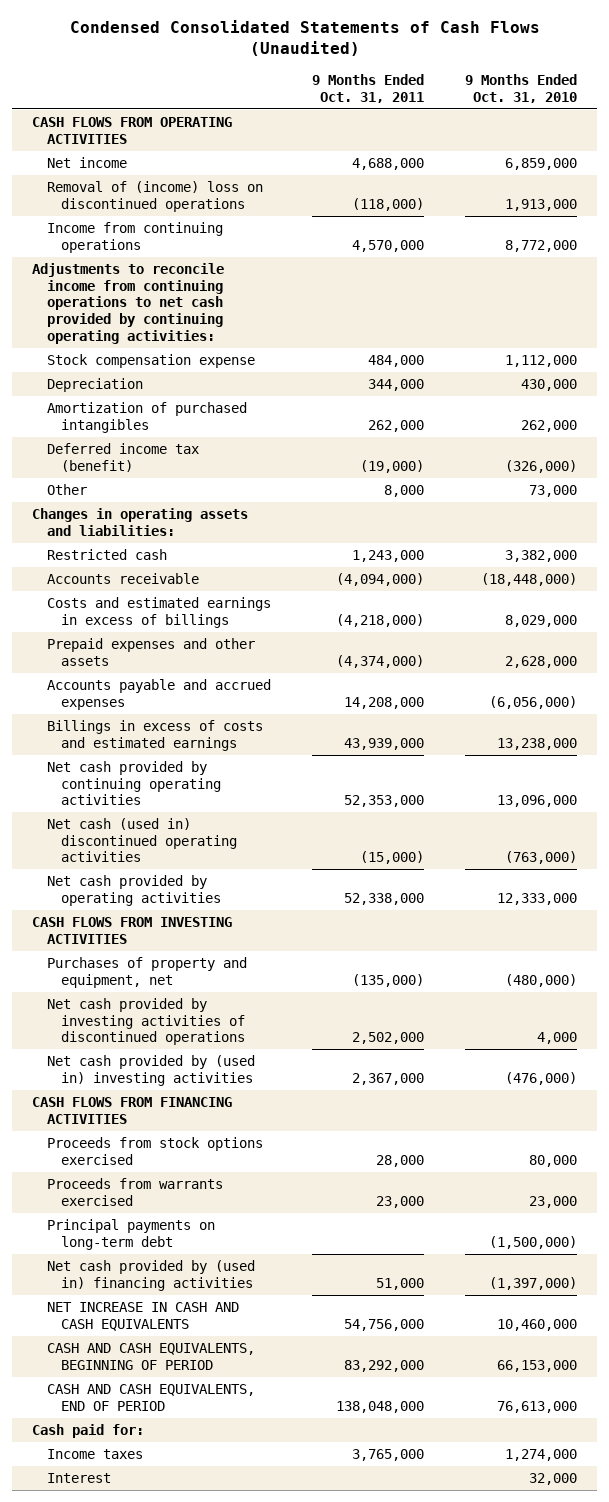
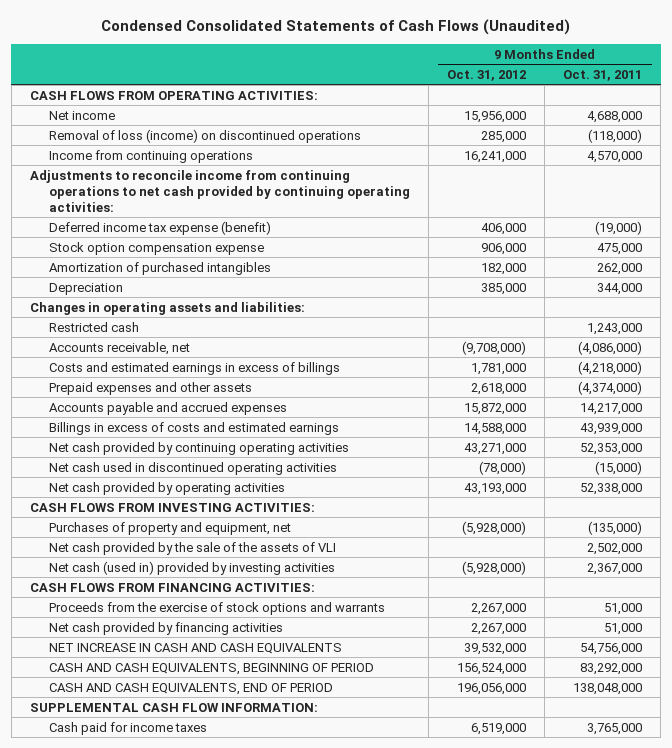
[464,73,577,103] 9 Months Ended Oct. 31, 2010 -> none
none -> [446,69,526,81] Oct. 31, 2012
[32,116,233,144] CASH FLOWS FROM OPERATING ACTIVITIES -> [29,90,318,100] CASH FLOWS FROM OPERATING ACTIVITIES:
[46,180,263,212] Removal of (income) loss on discontinued operations -> [48,128,361,143] Removal of loss (income) on discontinued operations
none -> [48,220,271,235] Deferred income tax expense (benefit)
[46,353,255,368] Stock compensation expense -> [48,241,264,255] Stock option compensation expense
[367,354,424,367] 484,000 -> [597,242,643,255] 475,000
[46,442,199,472] Deferred income tax (benefit) -> none
[46,483,87,495] Other -> none
[46,377,143,392] Depreciation -> [48,282,123,295] Depreciation
[46,572,199,584] Accounts receivable -> [48,341,190,355] Accounts receivable, net
[335,572,424,586] (4,094,000) -> [578,340,643,355] (4,086,000)
[343,696,424,709] 14,208,000 -> [580,402,643,415] 14,217,000
[46,817,238,863] Net cash (used in) discontinued operating activities -> [48,461,337,475] Net cash used in discontinued operating activities
[32,916,233,944] CASH FLOWS FROM INVESTING ACTIVITIES -> [29,502,315,512] CASH FLOWS FROM INVESTING ACTIVITIES:
[46,1177,223,1206] Proceeds from warrants exercised -> none
[46,1218,215,1250] Principal payments on long-term debt -> none
[46,997,246,1046] Net cash provided by investing activities of discontinued operations -> [48,541,336,555] Net cash provided by the sale of the assets of VLI
[46,1054,255,1086] Net cash provided by (used in) investing activities -> [48,560,335,575] Net cash (used in) provided by investing activities
[32,1096,233,1124] CASH FLOWS FROM FINANCING ACTIVITIES -> [29,582,315,592] CASH FLOWS FROM FINANCING ACTIVITIES:
[46,1136,263,1165] Proceeds from stock options exercised -> [48,601,385,615] Proceeds from the exercise of stock options and warrants
[375,1154,424,1167] 28,000 -> [604,602,643,615] 51,000
[46,1259,255,1291] Net cash provided by (used in) financing activities -> [48,621,283,635] Net cash provided by financing activities
[32,1423,145,1438] Cash paid for: -> none
[46,1472,111,1483] Interest -> none
none -> [29,702,318,712] SUPPLEMENTAL CASH FLOW INFORMATION:
[46,1448,143,1459] Income taxes -> [48,721,207,735] Cash paid for income taxes

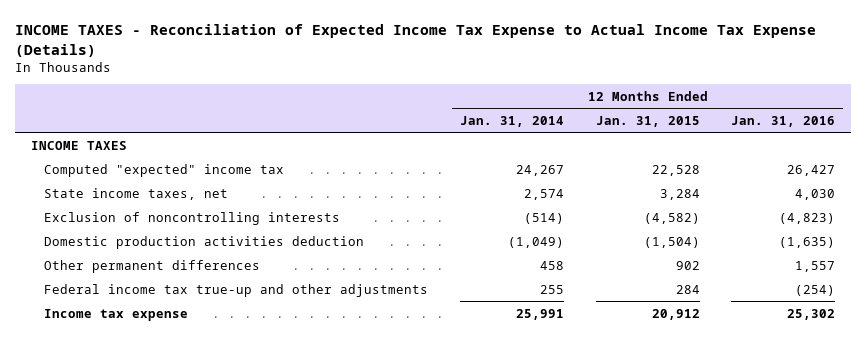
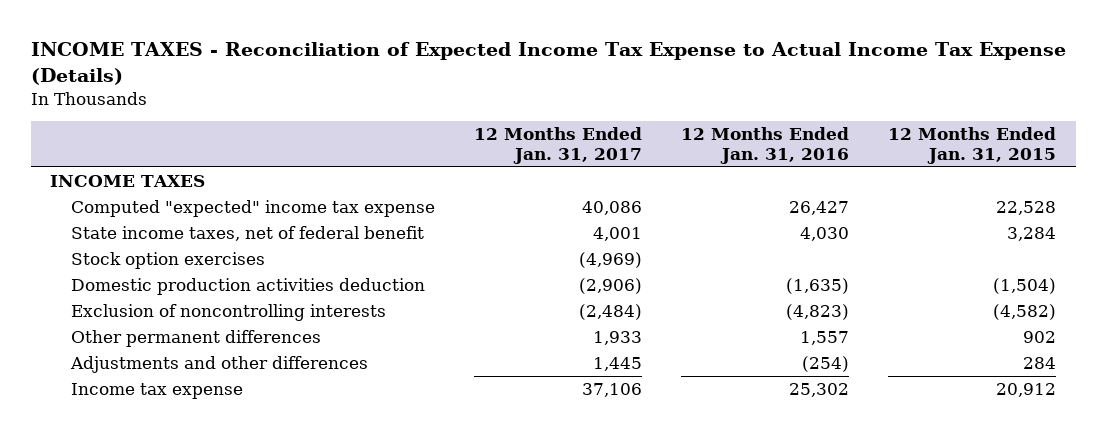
[459,115,564,127] Jan. 31, 2014 -> none
none -> [474,127,643,165] 12 Months Ended Jan. 31, 2017
[44,163,285,177] Computed "expected" income tax -> [71,199,436,217] Computed "expected" income tax expense
[44,187,229,200] State income taxes, net -> [71,225,425,241] State income taxes, net of federal benefit
none -> [71,251,266,269] Stock option exercises
[44,211,341,225] Exclusion of noncontrolling interests -> [71,303,387,321] Exclusion of noncontrolling interests
[44,283,429,297] Federal income tax true-up and other adjustments -> [70,355,369,373] Adjustments and other differences

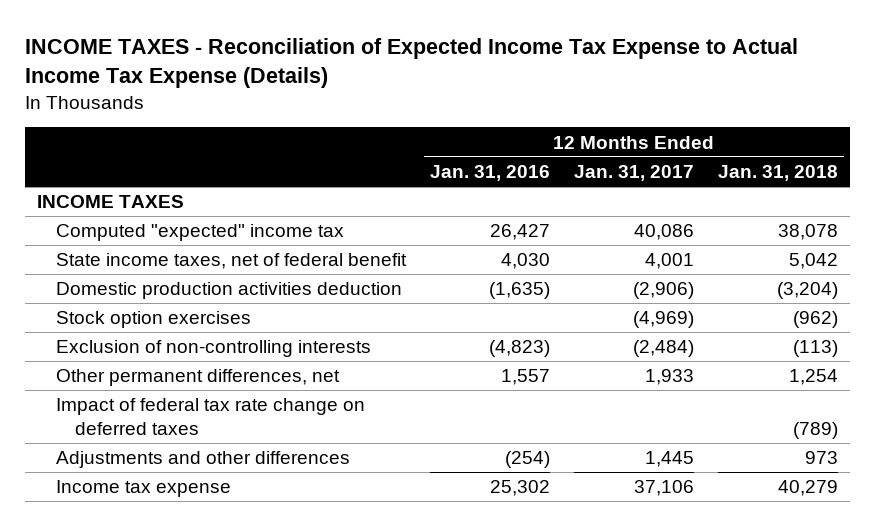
[888,127,1057,165] 12 Months Ended Jan. 31, 2015 -> none
none -> [717,165,838,182] Jan. 31, 2018
[71,199,436,217] Computed "expected" income tax expense -> [55,224,344,242] Computed "expected" income tax
[71,251,266,269] Stock option exercises -> [55,311,251,329] Stock option exercises
[71,303,387,321] Exclusion of noncontrolling interests -> [55,340,371,358] Exclusion of non-controlling interests
[71,329,322,347] Other permanent differences -> [55,369,340,387] Other permanent differences, net
none -> [55,398,365,435] Impact of federal tax rate change on deferred taxes

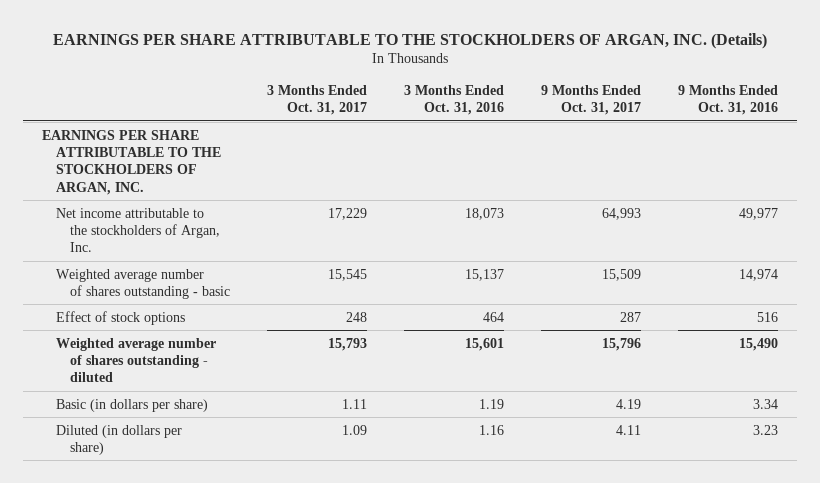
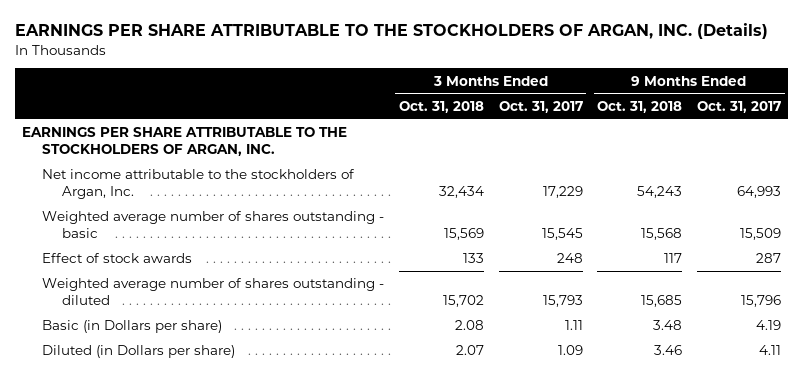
[404,84,505,116] 3 Months Ended Oct. 31, 2016 -> none
[678,84,779,116] 9 Months Ended Oct. 31, 2016 -> none
none -> [398,100,484,113] Oct. 31, 2018
none -> [597,100,683,113] Oct. 31, 2018
[56,310,186,325] Effect of stock options -> [42,253,193,264] Effect of stock awards
[56,398,209,412] Basic (in dollars per share) -> [42,320,223,334] Basic (in Dollars per share)
[56,424,183,455] Diluted (in dollars per share) -> [42,345,236,359] Diluted (in Dollars per share)

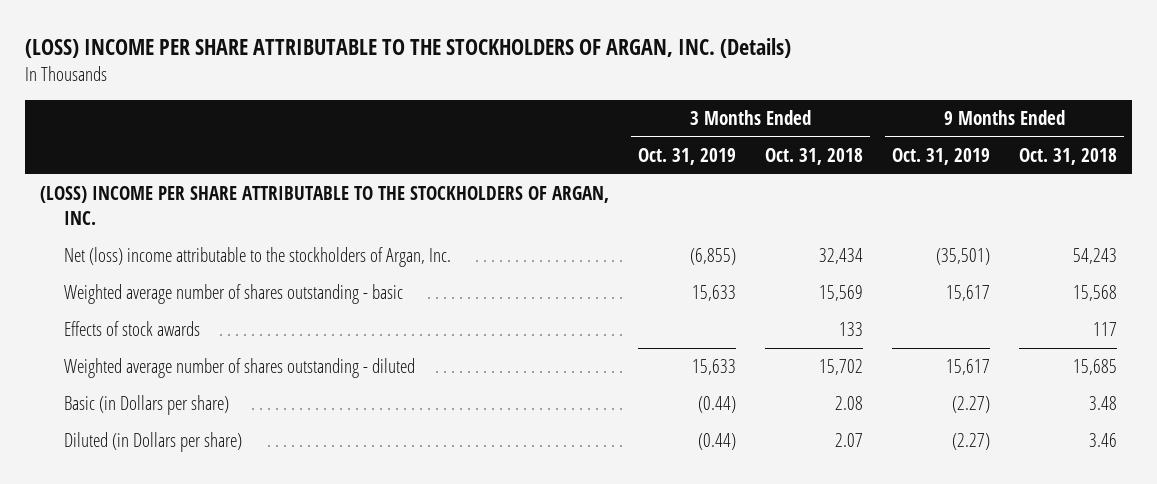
[14,23,768,40] EARNINGS PER SHARE ATTRIBUTABLE TO THE STOCKHOLDERS OF ARGAN, INC. (Details) -> [25,37,792,58] (LOSS) INCOME PER SHARE ATTRIBUTABLE TO THE STOCKHOLDERS OF ARGAN, INC. (Details)
[498,100,583,113] Oct. 31, 2017 -> none
[697,100,782,113] Oct. 31, 2017 -> none
none -> [637,147,736,165] Oct. 31, 2019
none -> [892,147,991,165] Oct. 31, 2019
[22,127,348,156] EARNINGS PER SHARE ATTRIBUTABLE TO THE STOCKHOLDERS OF ARGAN, INC. -> [39,186,609,225] (LOSS) INCOME PER SHARE ATTRIBUTABLE TO THE STOCKHOLDERS OF ARGAN, INC.
[42,169,356,199] Net income attributable to the stockholders of Argan, Inc. -> [64,247,452,268] Net (loss) income attributable to the stockholders of Argan, Inc.
[42,253,193,264] Effect of stock awards -> [64,321,201,337] Effects of stock awards

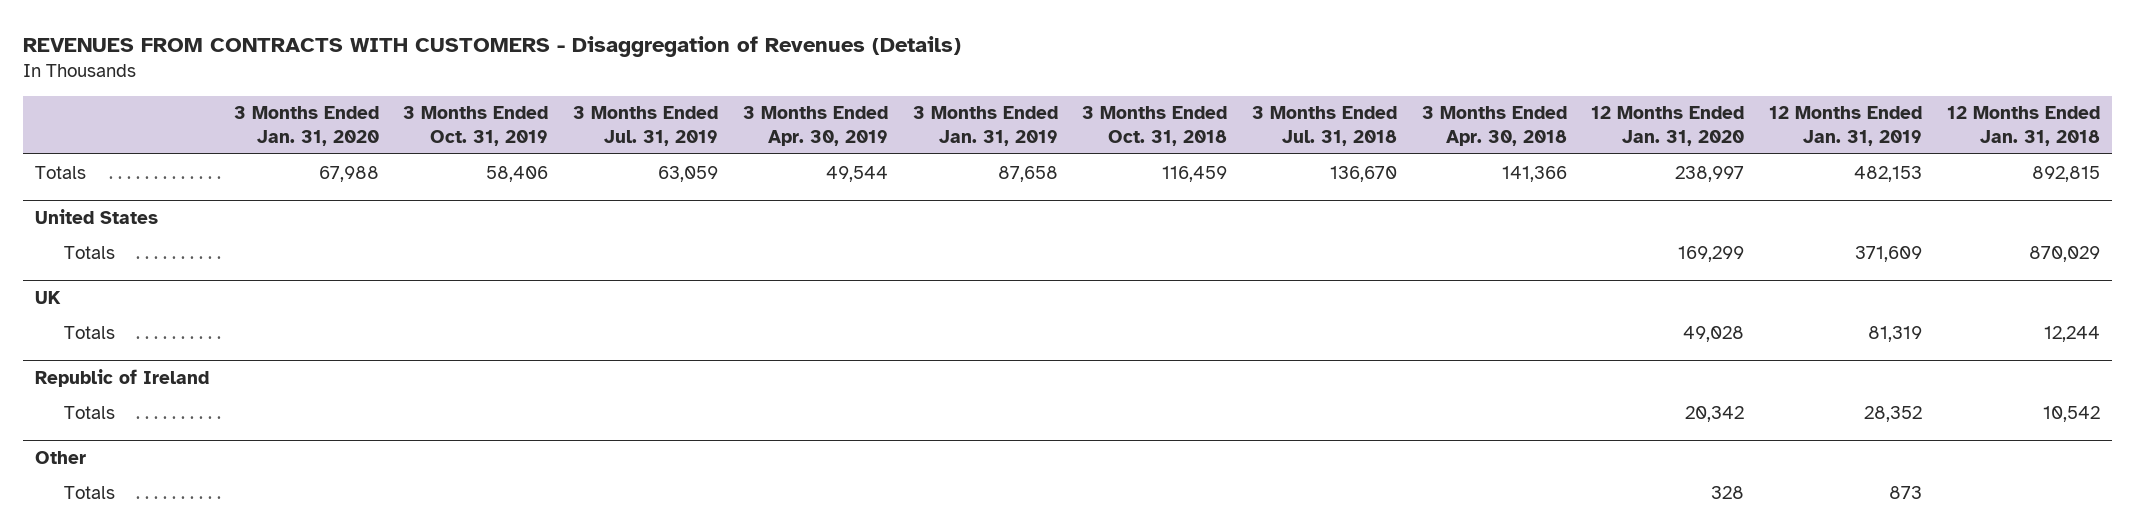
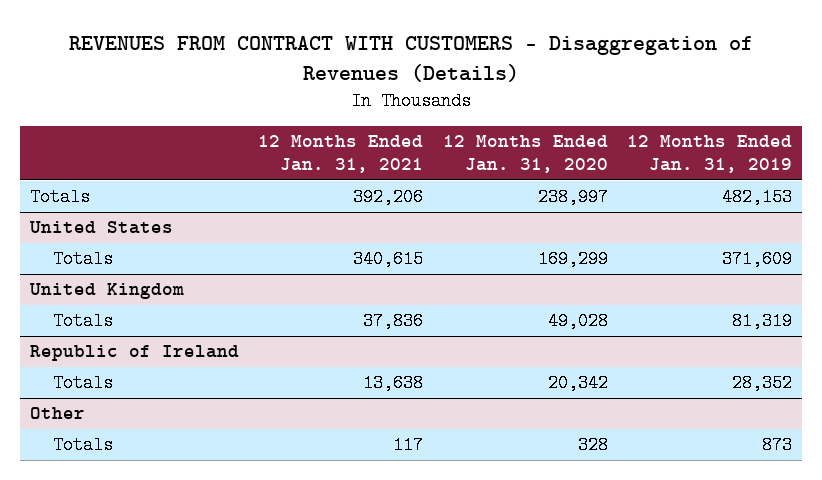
[22,35,961,57] REVENUES FROM CONTRACTS WITH CUSTOMERS - Disaggregation of Revenues (Details) -> [69,36,754,83] REVENUES FROM CONTRACT WITH CUSTOMERS - Disaggregation of Revenues (Details)
[233,106,379,146] 3 Months Ended Jan. 31, 2020 -> none
[403,106,549,146] 3 Months Ended Oct. 31, 2019 -> none
[573,106,719,146] 3 Months Ended Jul. 31, 2019 -> none
[742,106,888,146] 3 Months Ended Apr. 30, 2019 -> none
[912,106,1058,146] 3 Months Ended Jan. 31, 2019 -> none
[1082,106,1228,146] 3 Months Ended Oct. 31, 2018 -> none
[1251,106,1397,146] 3 Months Ended Jul. 31, 2018 -> none
[1421,106,1567,146] 3 Months Ended Apr. 30, 2018 -> none
[1946,106,2100,146] 12 Months Ended Jan. 31, 2018 -> none
none -> [258,134,424,174] 12 Months Ended Jan. 31, 2021
[35,291,62,305] UK -> [28,283,184,300] United Kingdom

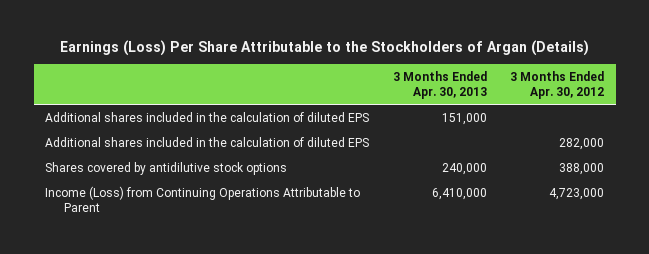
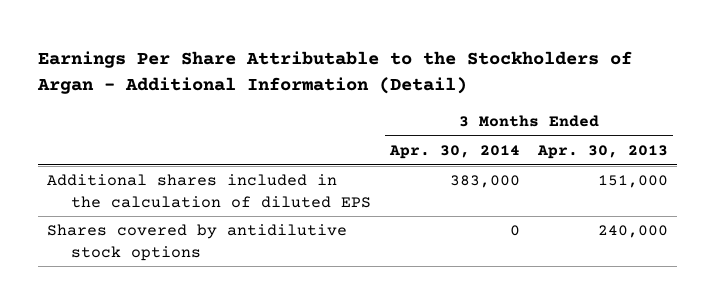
[59,40,589,57] Earnings (Loss) Per Share Attributable to the Stockholders of Argan (Details) -> [36,50,632,94] Earnings Per Share Attributable to the Stockholders of Argan - Additional Information (Detail)
[510,70,605,100] 3 Months Ended Apr. 30, 2012 -> none
none -> [388,145,520,160] Apr. 30, 2014
[45,136,370,147] Additional shares included in the calculation of diluted EPS -> none
[45,185,361,212] Income (Loss) from Continuing Operations Attributable to Parent -> none

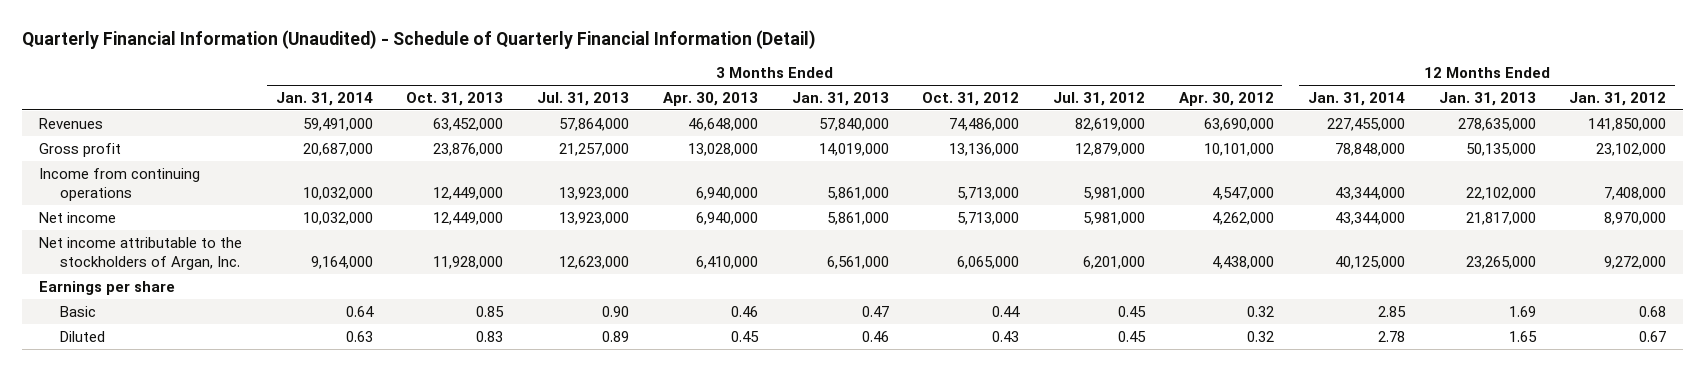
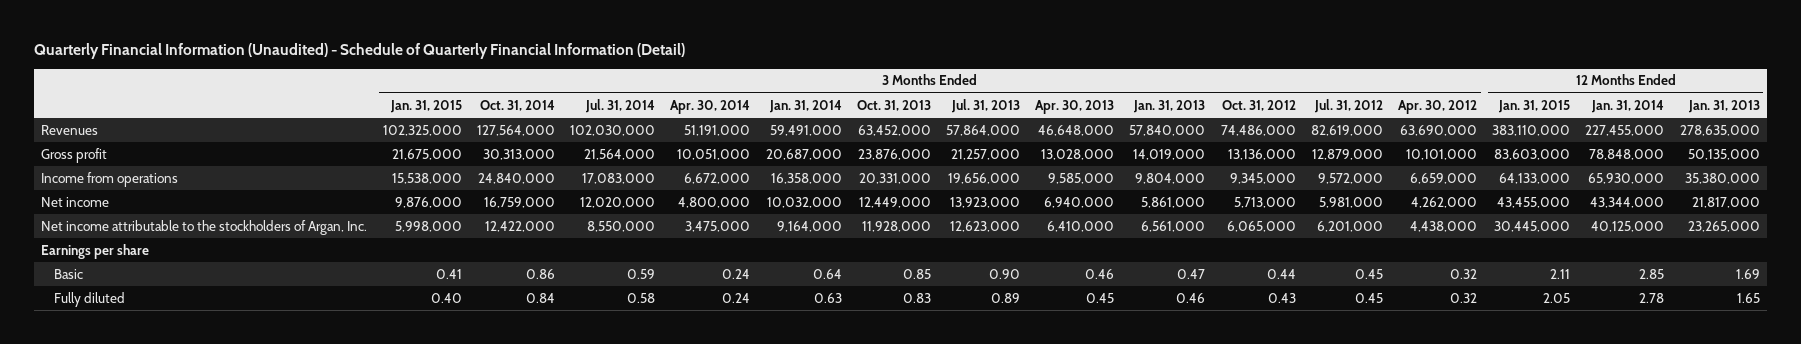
[1569,91,1667,106] Jan. 31, 2012 -> none
none -> [389,99,462,113] Jan. 31, 2015
none -> [479,99,555,111] Oct. 31, 2014
none -> [585,98,656,113] Jul. 31, 2014
none -> [670,99,751,114] Apr. 30, 2014
none -> [1498,99,1571,113] Jan. 31, 2015
[38,167,200,202] Income from continuing operations -> [41,171,179,187] Income from operations
[302,187,373,201] 10,032,000 -> [770,172,842,184] 16,358,000
[433,187,504,201] 12,449,000 -> [858,172,931,184] 20,331,000
[559,187,630,201] 13,923,000 -> [947,172,1020,184] 19,656,000
[695,187,758,201] 6,940,000 -> [1048,172,1115,184] 9,585,000
[826,187,889,201] 5,861,000 -> [1135,172,1206,184] 9,804,000
[957,187,1020,201] 5,713,000 -> [1229,172,1296,184] 9,345,000
[1083,187,1146,201] 5,981,000 -> [1317,172,1383,184] 9,572,000
[1211,187,1274,201] 4,547,000 -> [1410,172,1478,184] 6,659,000
[1334,187,1405,201] 43,344,000 -> [1588,172,1665,184] 65,930,000
[1465,187,1536,201] 22,102,000 -> [1684,172,1760,184] 35,380,000
[59,330,105,342] Diluted -> [54,291,126,307] Fully diluted

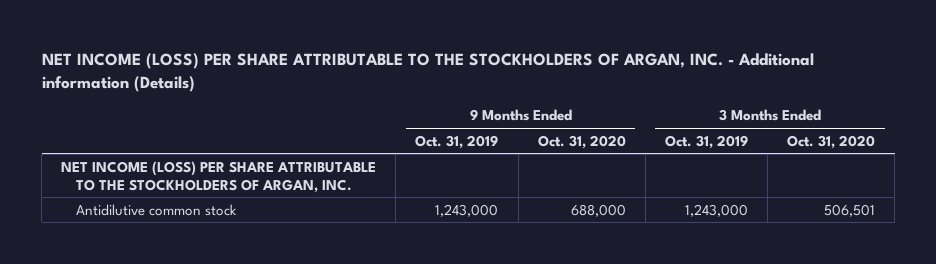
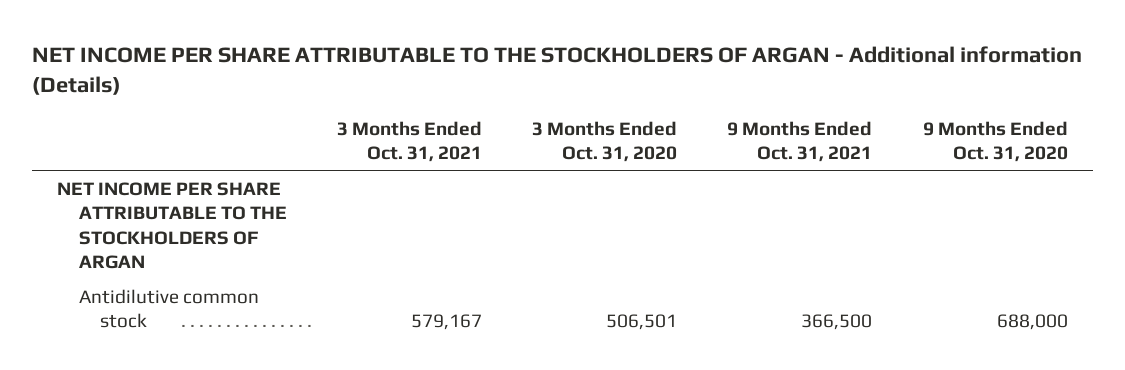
[41,52,814,92] NET INCOME (LOSS) PER SHARE ATTRIBUTABLE TO THE STOCKHOLDERS OF ARGAN, INC. - Additional information (Details) -> [32,46,1083,95] NET INCOME PER SHARE ATTRIBUTABLE TO THE STOCKHOLDERS OF ARGAN - Additional information (Details)
[415,134,499,149] Oct. 31, 2019 -> none
[664,134,748,149] Oct. 31, 2019 -> none
none -> [337,120,483,163] 3 Months Ended Oct. 31, 2021
none -> [727,120,873,163] 9 Months Ended Oct. 31, 2021
[61,160,377,193] NET INCOME (LOSS) PER SHARE ATTRIBUTABLE TO THE STOCKHOLDERS OF ARGAN, INC. -> [57,181,287,270] NET INCOME PER SHARE ATTRIBUTABLE TO THE STOCKHOLDERS OF ARGAN

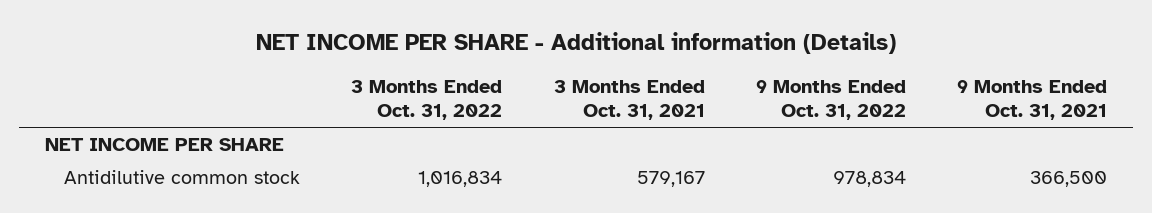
[32,46,1083,95] NET INCOME PER SHARE ATTRIBUTABLE TO THE STOCKHOLDERS OF ARGAN - Additional information (Details) -> [255,31,896,54] NET INCOME PER SHARE - Additional information (Details)
[532,120,678,163] 3 Months Ended Oct. 31, 2020 -> none
[922,120,1068,163] 9 Months Ended Oct. 31, 2020 -> none
none -> [351,79,503,121] 3 Months Ended Oct. 31, 2022
none -> [755,79,906,121] 9 Months Ended Oct. 31, 2022
[57,181,287,270] NET INCOME PER SHARE ATTRIBUTABLE TO THE STOCKHOLDERS OF ARGAN -> [44,138,284,152] NET INCOME PER SHARE

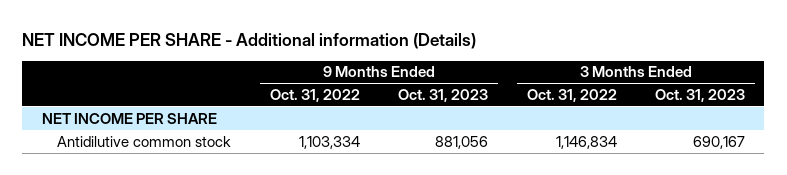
[553,79,705,121] 3 Months Ended Oct. 31, 2021 -> none
[956,79,1107,121] 9 Months Ended Oct. 31, 2021 -> none
none -> [398,88,489,102] Oct. 31, 2023
none -> [655,88,746,102] Oct. 31, 2023
[418,171,503,188] 1,016,834 -> [555,135,617,149] 1,146,834
[832,171,906,188] 978,834 -> [298,135,360,149] 1,103,334

